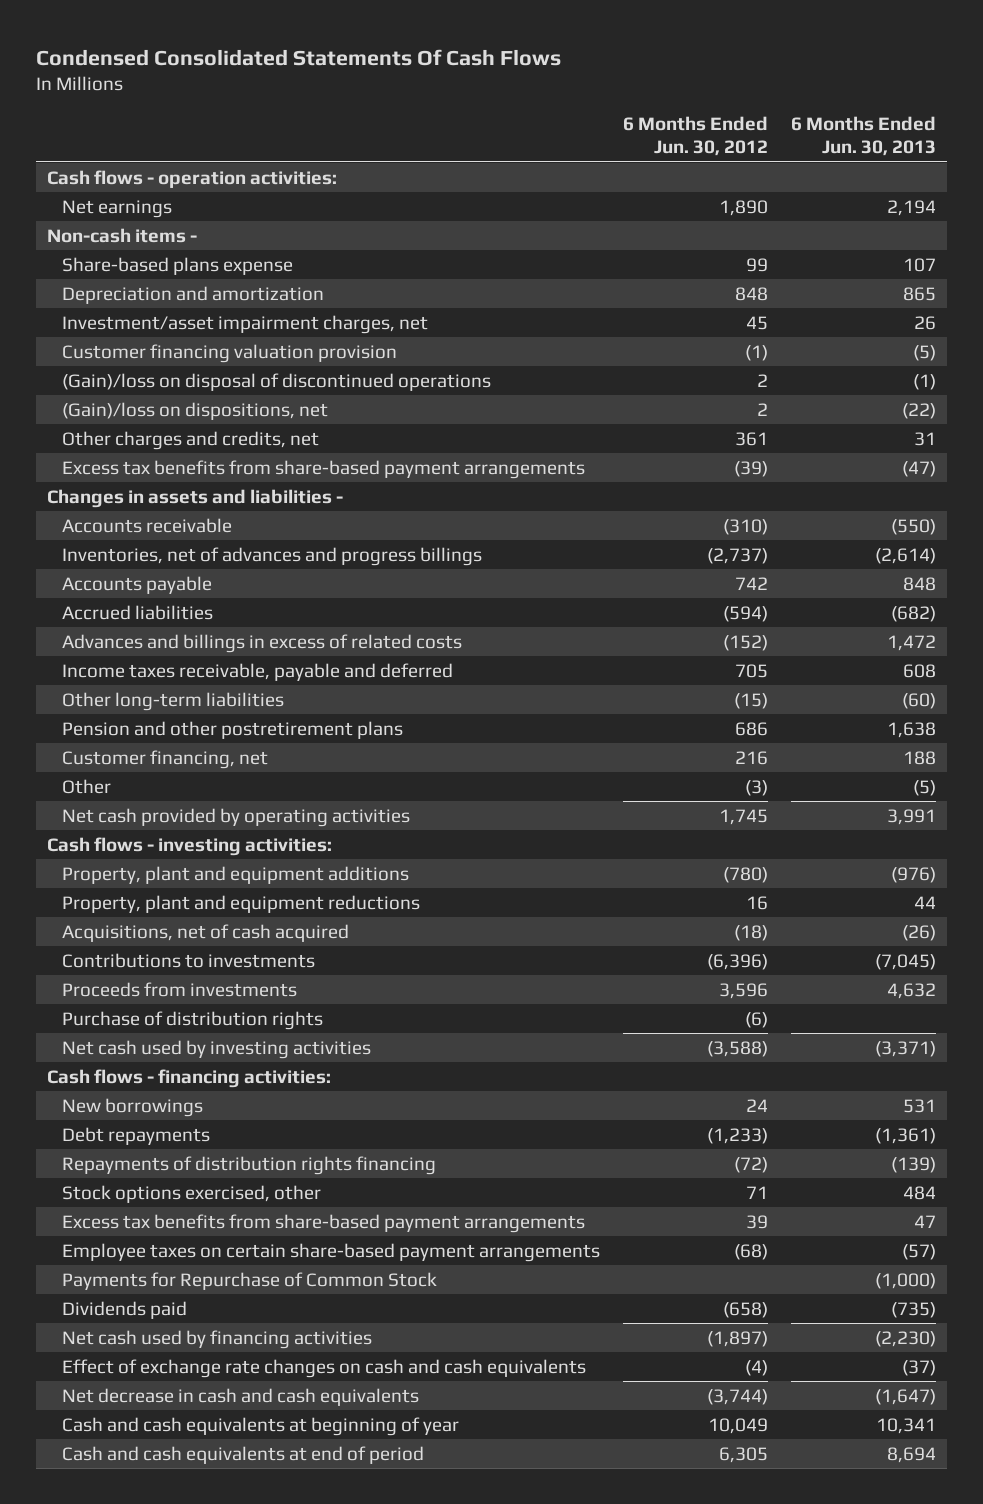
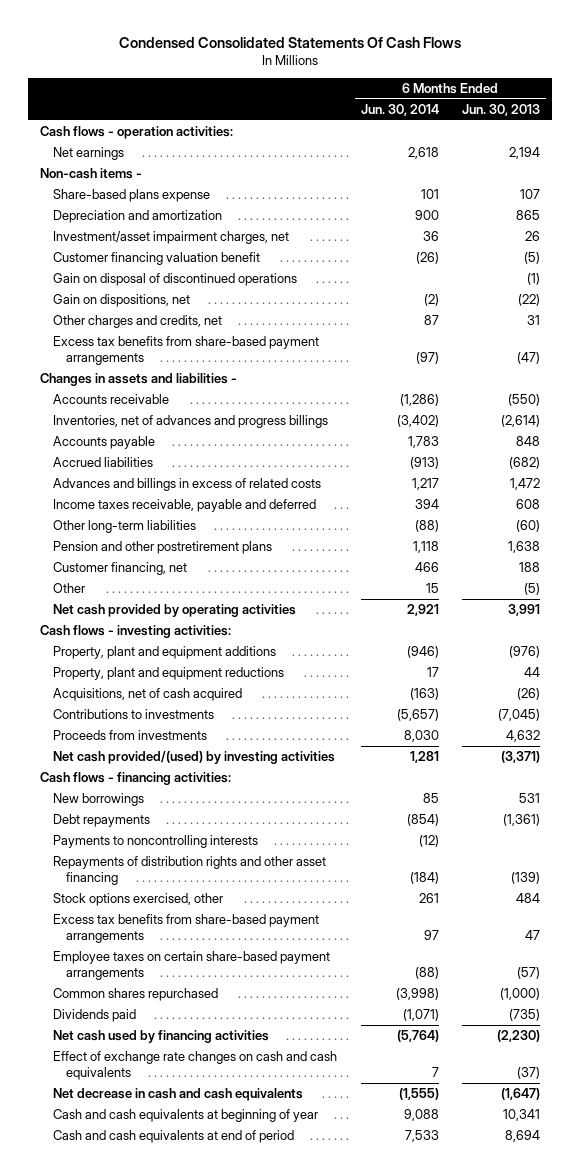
[622,115,768,157] 6 Months Ended Jun. 30, 2012 -> none
none -> [360,104,439,117] Jun. 30, 2014
[62,343,398,363] Customer financing valuation provision -> [53,252,261,266] Customer financing valuation benefit
[62,372,492,391] (Gain)/loss on disposal of discontinued operations -> [53,273,298,287] Gain on disposal of discontinued operations
[62,401,329,420] (Gain)/loss on dispositions, net -> [53,294,191,308] Gain on dispositions, net
[62,1010,324,1030] Purchase of distribution rights -> none
[62,1039,372,1059] Net cash used by investing activities -> [53,751,336,765] Net cash provided/(used) by investing activities
none -> [53,835,259,849] Payments to noncontrolling interests
[62,1155,437,1175] Repayments of distribution rights financing -> [53,856,327,885] Repayments of distribution rights and other asset financing
[62,1271,438,1290] Payments for Repurchase of Common Stock -> [53,988,219,1002] Common shares repurchased

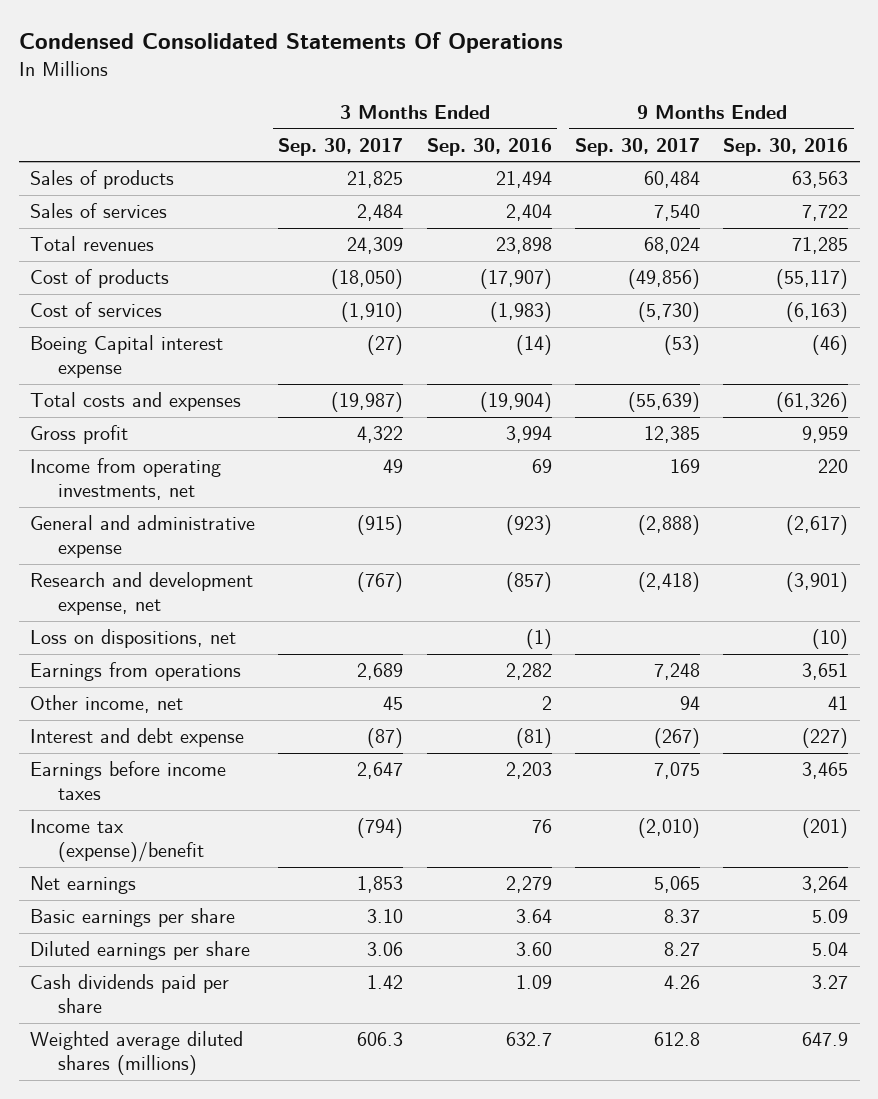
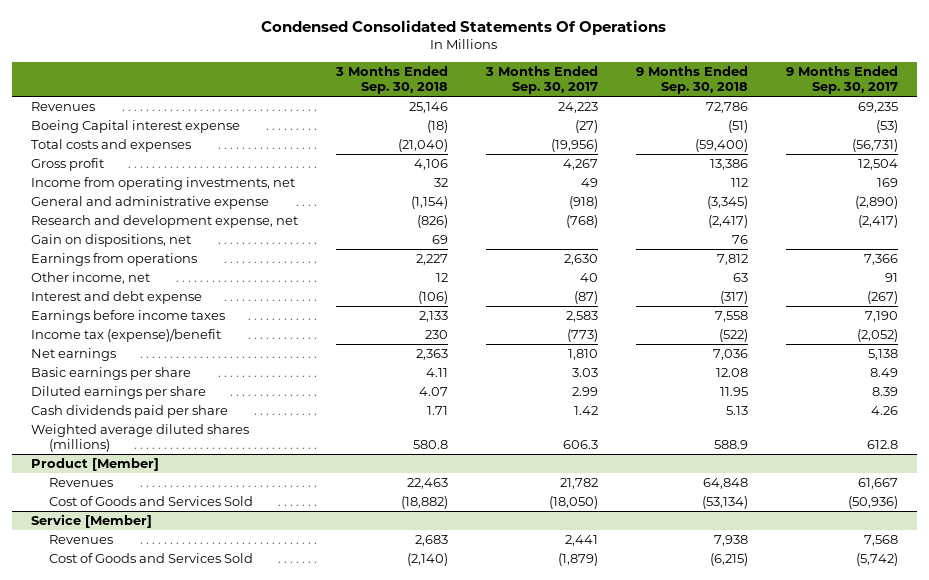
[426,138,552,157] Sep. 30, 2016 -> none
[723,138,849,157] Sep. 30, 2016 -> none
none -> [334,66,448,95] 3 Months Ended Sep. 30, 2018
none -> [636,66,749,95] 9 Months Ended Sep. 30, 2018
[30,170,175,190] Sales of products -> none
[30,203,168,219] Sales of services -> none
[30,269,170,289] Cost of products -> none
[30,302,163,318] Cost of services -> none
[30,236,155,252] Total revenues -> [30,101,95,111] Revenues
[347,237,404,255] 24,309 -> [557,101,598,113] 24,223
[643,237,700,255] 68,024 -> [858,101,899,113] 69,235
[331,392,404,413] (19,987) -> [550,138,598,152] (19,956)
[627,392,700,413] (55,639) -> [852,138,899,152] (56,731)
[357,426,404,444] 4,322 -> [562,158,598,170] 4,267
[643,426,700,444] 12,385 -> [858,158,899,170] 12,504
[357,515,404,536] (915) -> [568,195,598,209] (918)
[637,515,700,536] (2,888) -> [855,195,899,209] (2,890)
[357,572,404,593] (767) -> [565,214,598,228] (768)
[637,572,700,593] (2,418) -> [858,214,899,228] (2,417)
[30,629,237,649] Loss on dispositions, net -> [30,233,191,247] Gain on dispositions, net
[357,663,404,681] 2,689 -> [563,253,598,265] 2,630
[653,663,700,681] 7,248 -> [864,253,899,265] 7,366
[383,696,404,711] 45 -> [579,272,598,282] 40
[679,696,700,711] 94 -> [885,272,899,282] 91
[357,762,404,780] 2,647 -> [565,310,598,322] 2,583
[653,762,700,780] 7,075 -> [865,310,899,322] 7,190
[357,818,404,839] (794) -> [566,328,598,342] (773)
[637,818,700,839] (2,010) -> [857,328,899,342] (2,052)
[357,876,404,894] 1,853 -> [567,348,598,360] 1,810
[653,876,700,894] 5,065 -> [868,348,899,360] 5,138
[367,909,404,924] 3.10 -> [571,367,598,377] 3.03
[663,909,700,924] 8.37 -> [870,367,899,377] 8.49
[367,942,404,957] 3.06 -> [571,386,598,396] 2.99
[663,942,700,957] 8.27 -> [872,386,899,396] 8.39
none -> [30,457,159,471] Product [Member]
none -> [48,477,113,487] Revenues
none -> [48,495,253,506] Cost of Goods and Services Sold
none -> [30,513,152,528] Service [Member]
none -> [48,534,113,544] Revenues
none -> [48,552,253,563] Cost of Goods and Services Sold

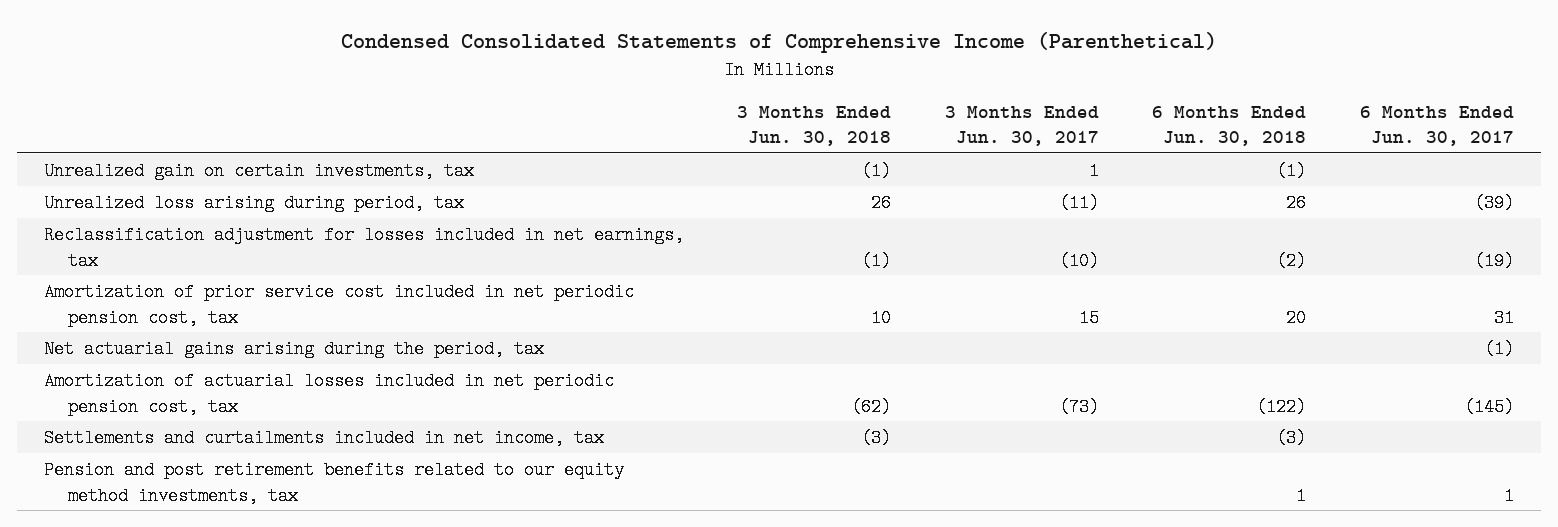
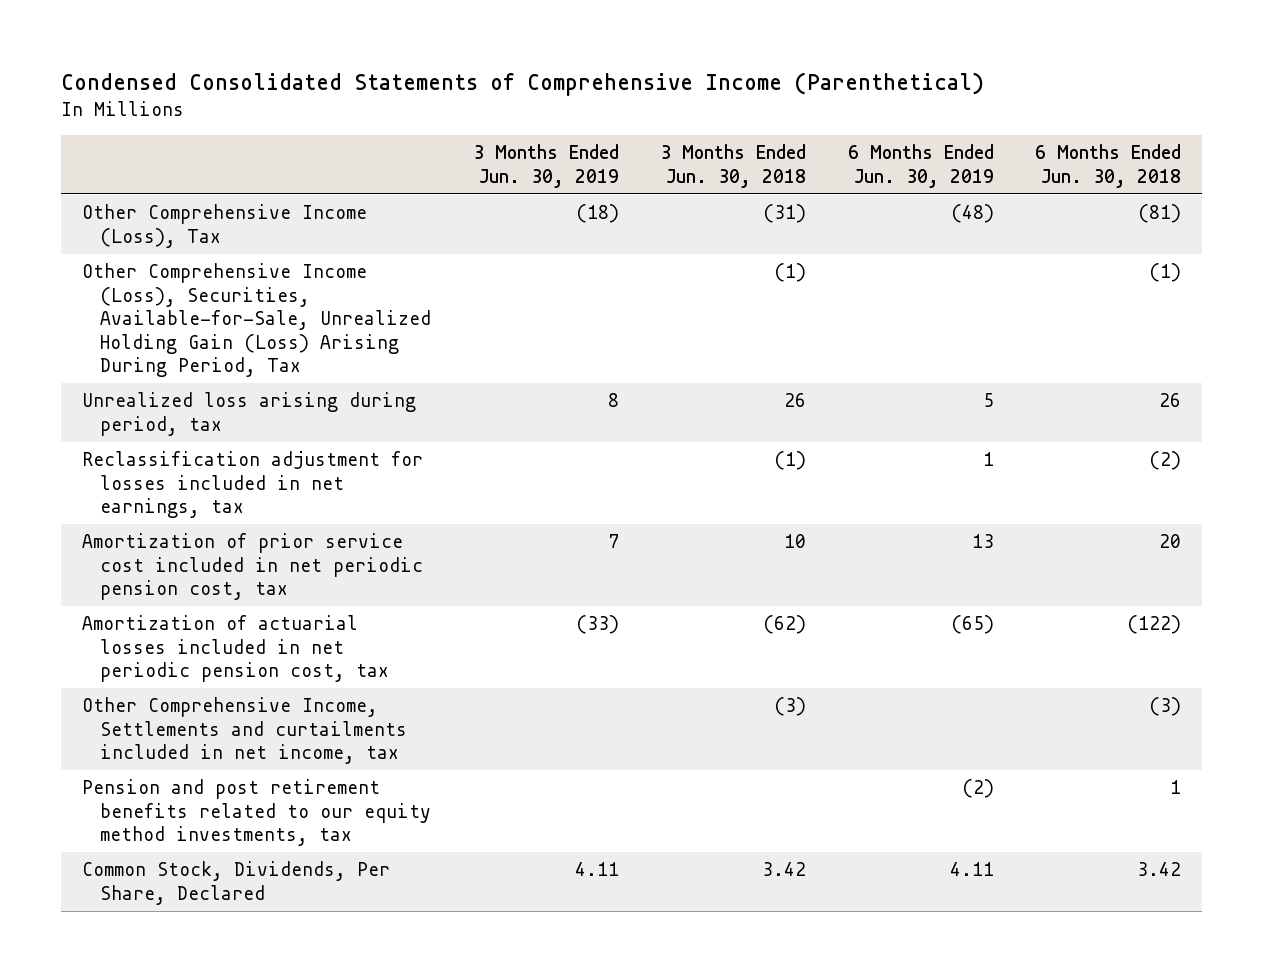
[944,105,1099,147] 3 Months Ended Jun. 30, 2017 -> none
[1360,105,1515,147] 6 Months Ended Jun. 30, 2017 -> none
none -> [472,144,619,188] 3 Months Ended Jun. 30, 2019
none -> [847,144,994,188] 6 Months Ended Jun. 30, 2019
none -> [81,204,367,248] Other Comprehensive Income (Loss), Tax
[43,162,474,181] Unrealized gain on certain investments, tax -> [81,263,432,378] Other Comprehensive Income (Loss), Securities, Available-for-Sale, Unrealized Holding Gain (Loss) Arising During Period, Tax
[43,340,544,359] Net actuarial gains arising during the period, tax -> none
[43,429,604,448] Settlements and curtailments included in net income, tax -> [81,697,408,765] Other Comprehensive Income, Settlements and curtailments included in net income, tax
none -> [81,861,390,905] Common Stock, Dividends, Per Share, Declared

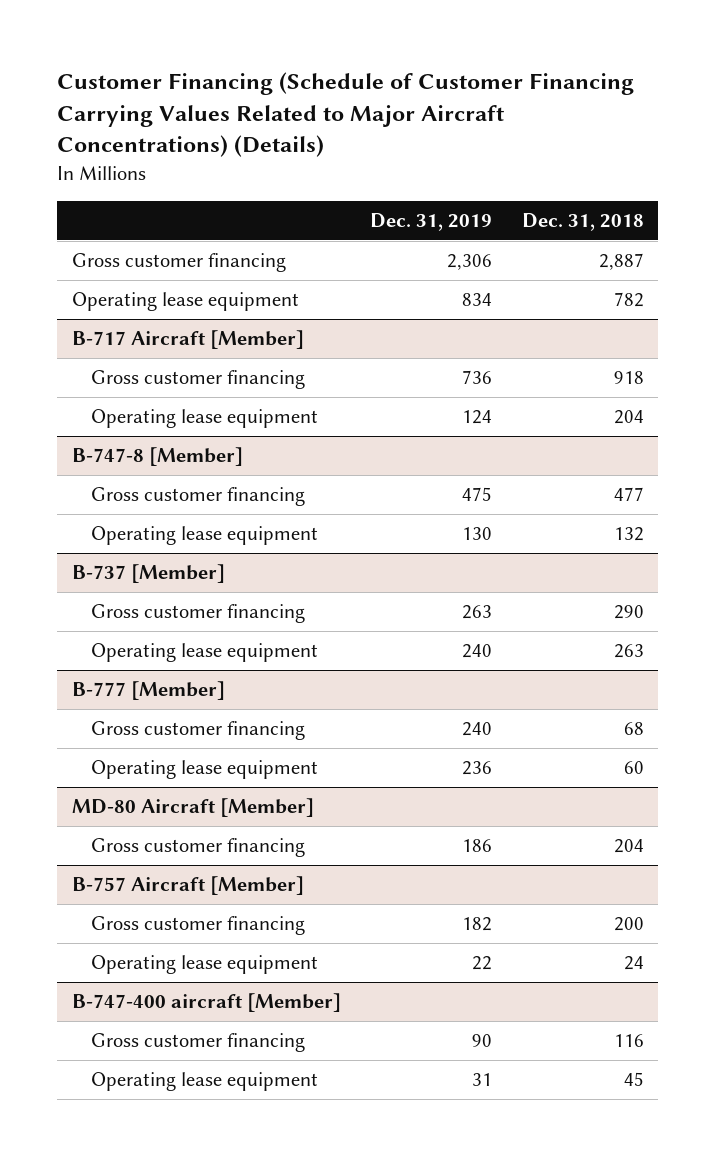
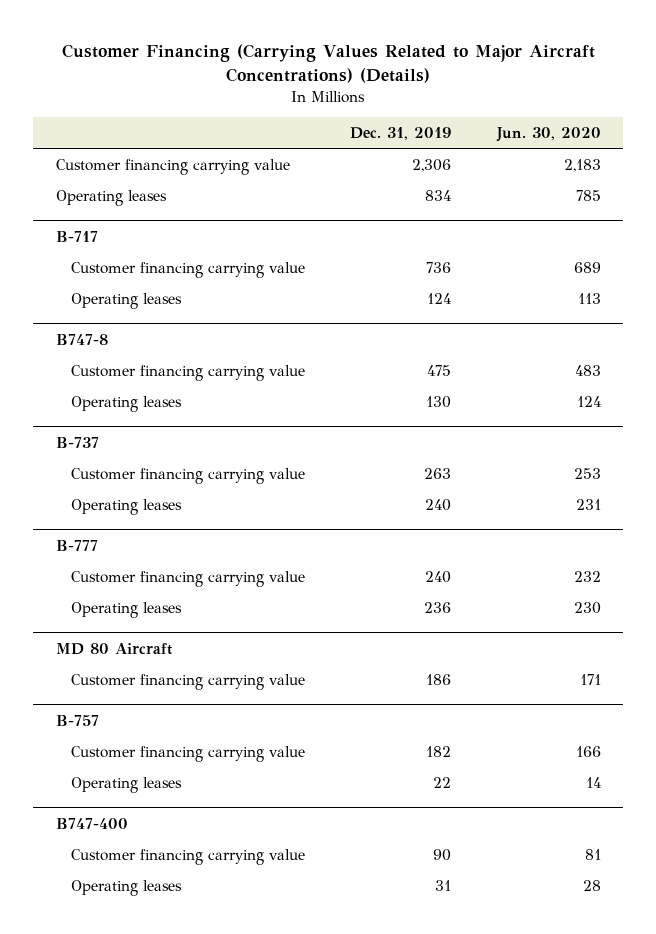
[56,71,634,158] Customer Financing (Schedule of Customer Financing Carrying Values Related to Major Aircraft Concentrations) (Details) -> [62,43,596,83] Customer Financing (Carrying Values Related to Major Aircraft Concentrations) (Details)
[521,212,644,231] Dec. 31, 2018 -> none
none -> [495,126,601,142] Jun. 30, 2020
[71,253,286,273] Gross customer financing -> [55,158,290,175] Customer financing carrying value
[71,292,299,312] Operating lease equipment -> [55,189,167,206] Operating leases
[71,330,304,350] B-717 Aircraft [Member] -> [55,230,98,242] B-717
[91,370,306,390] Gross customer financing -> [71,261,306,278] Customer financing carrying value
[91,409,319,429] Operating lease equipment -> [71,292,183,309] Operating leases
[71,447,243,467] B-747-8 [Member] -> [55,333,108,345] B747-8
[91,487,306,507] Gross customer financing -> [71,364,306,381] Customer financing carrying value
[91,526,319,546] Operating lease equipment -> [71,395,183,412] Operating leases
[71,564,225,584] B-737 [Member] -> [55,436,99,448] B-737
[91,604,306,624] Gross customer financing -> [71,467,306,484] Customer financing carrying value
[91,643,319,663] Operating lease equipment -> [71,498,183,515] Operating leases
[71,681,225,701] B-777 [Member] -> [55,539,98,551] B-777
[91,721,306,741] Gross customer financing -> [71,570,306,587] Customer financing carrying value
[91,760,319,780] Operating lease equipment -> [71,601,183,618] Operating leases
[71,798,314,818] MD-80 Aircraft [Member] -> [55,642,172,655] MD 80 Aircraft
[91,838,306,858] Gross customer financing -> [71,673,306,690] Customer financing carrying value
[71,876,304,896] B-757 Aircraft [Member] -> [55,714,99,726] B-757
[91,916,306,936] Gross customer financing -> [71,745,306,762] Customer financing carrying value
[91,955,319,975] Operating lease equipment -> [71,776,183,793] Operating leases
[71,993,341,1013] B-747-400 aircraft [Member] -> [55,817,128,829] B747-400
[91,1033,306,1053] Gross customer financing -> [71,848,306,865] Customer financing carrying value
[91,1072,319,1092] Operating lease equipment -> [71,879,183,896] Operating leases

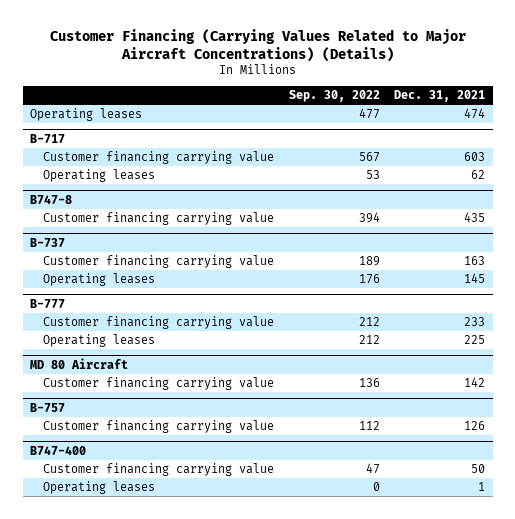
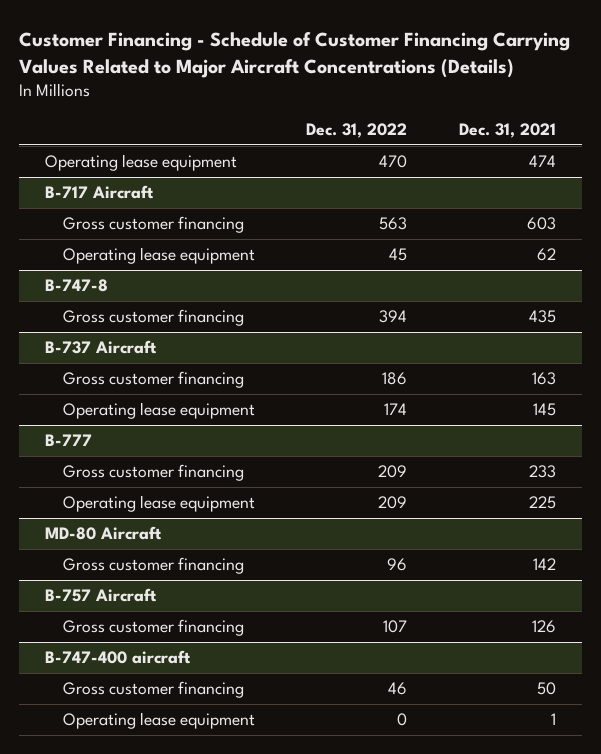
[49,28,466,62] Customer Financing (Carrying Values Related to Major Aircraft Concentrations) (Details) -> [19,32,571,78] Customer Financing - Schedule of Customer Financing Carrying Values Related to Major Aircraft Concentrations (Details)
[288,90,380,103] Sep. 30, 2022 -> none
none -> [306,122,408,138] Dec. 31, 2022
[30,108,143,122] Operating leases -> [44,154,237,172] Operating lease equipment
[30,134,66,144] B-717 -> [44,185,154,200] B-717 Aircraft
[43,151,275,165] Customer financing carrying value -> [62,216,244,234] Gross customer financing
[43,169,156,183] Operating leases -> [62,247,255,265] Operating lease equipment
[30,195,73,205] B747-8 -> [44,279,108,293] B-747-8
[43,212,275,226] Customer financing carrying value -> [62,309,244,327] Gross customer financing
[30,238,66,248] B-737 -> [44,340,157,355] B-737 Aircraft
[43,255,275,269] Customer financing carrying value -> [62,371,244,389] Gross customer financing
[43,273,156,287] Operating leases -> [62,402,255,420] Operating lease equipment
[43,316,275,330] Customer financing carrying value -> [62,464,244,482] Gross customer financing
[43,334,156,348] Operating leases -> [62,495,255,513] Operating lease equipment
[30,358,129,370] MD 80 Aircraft -> [44,526,162,541] MD-80 Aircraft
[43,377,275,391] Customer financing carrying value -> [62,557,244,575] Gross customer financing
[30,403,66,413] B-757 -> [44,588,157,603] B-757 Aircraft
[43,420,275,434] Customer financing carrying value -> [62,619,244,637] Gross customer financing
[30,446,87,456] B747-400 -> [44,650,191,665] B-747-400 aircraft
[43,463,275,477] Customer financing carrying value -> [62,681,244,699] Gross customer financing
[43,481,156,495] Operating leases -> [62,712,255,730] Operating lease equipment

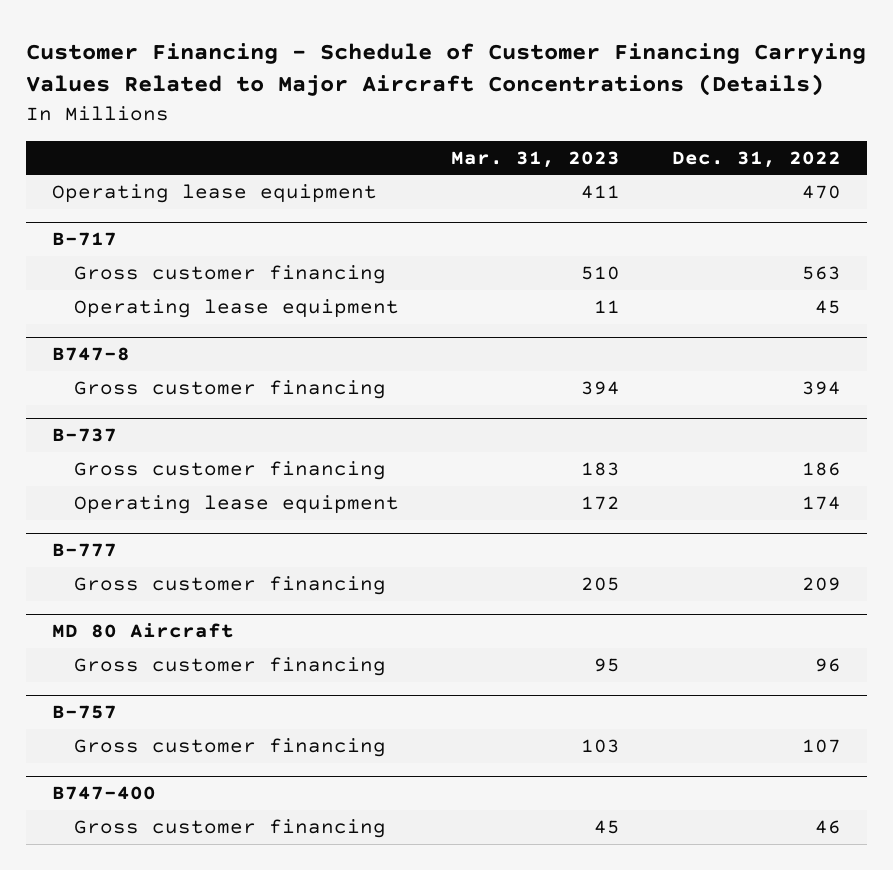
[458,122,556,138] Dec. 31, 2021 -> none
none -> [450,150,620,168] Mar. 31, 2023
[44,185,154,200] B-717 Aircraft -> [52,232,118,247] B-717
[44,279,108,293] B-747-8 -> [52,347,131,362] B747-8
[44,340,157,355] B-737 Aircraft -> [52,428,118,443] B-737
[62,495,255,513] Operating lease equipment -> none
[44,526,162,541] MD-80 Aircraft -> [52,623,235,639] MD 80 Aircraft
[44,588,157,603] B-757 Aircraft -> [52,705,118,720] B-757
[44,650,191,665] B-747-400 aircraft -> [52,786,157,801] B747-400
[62,712,255,730] Operating lease equipment -> none

